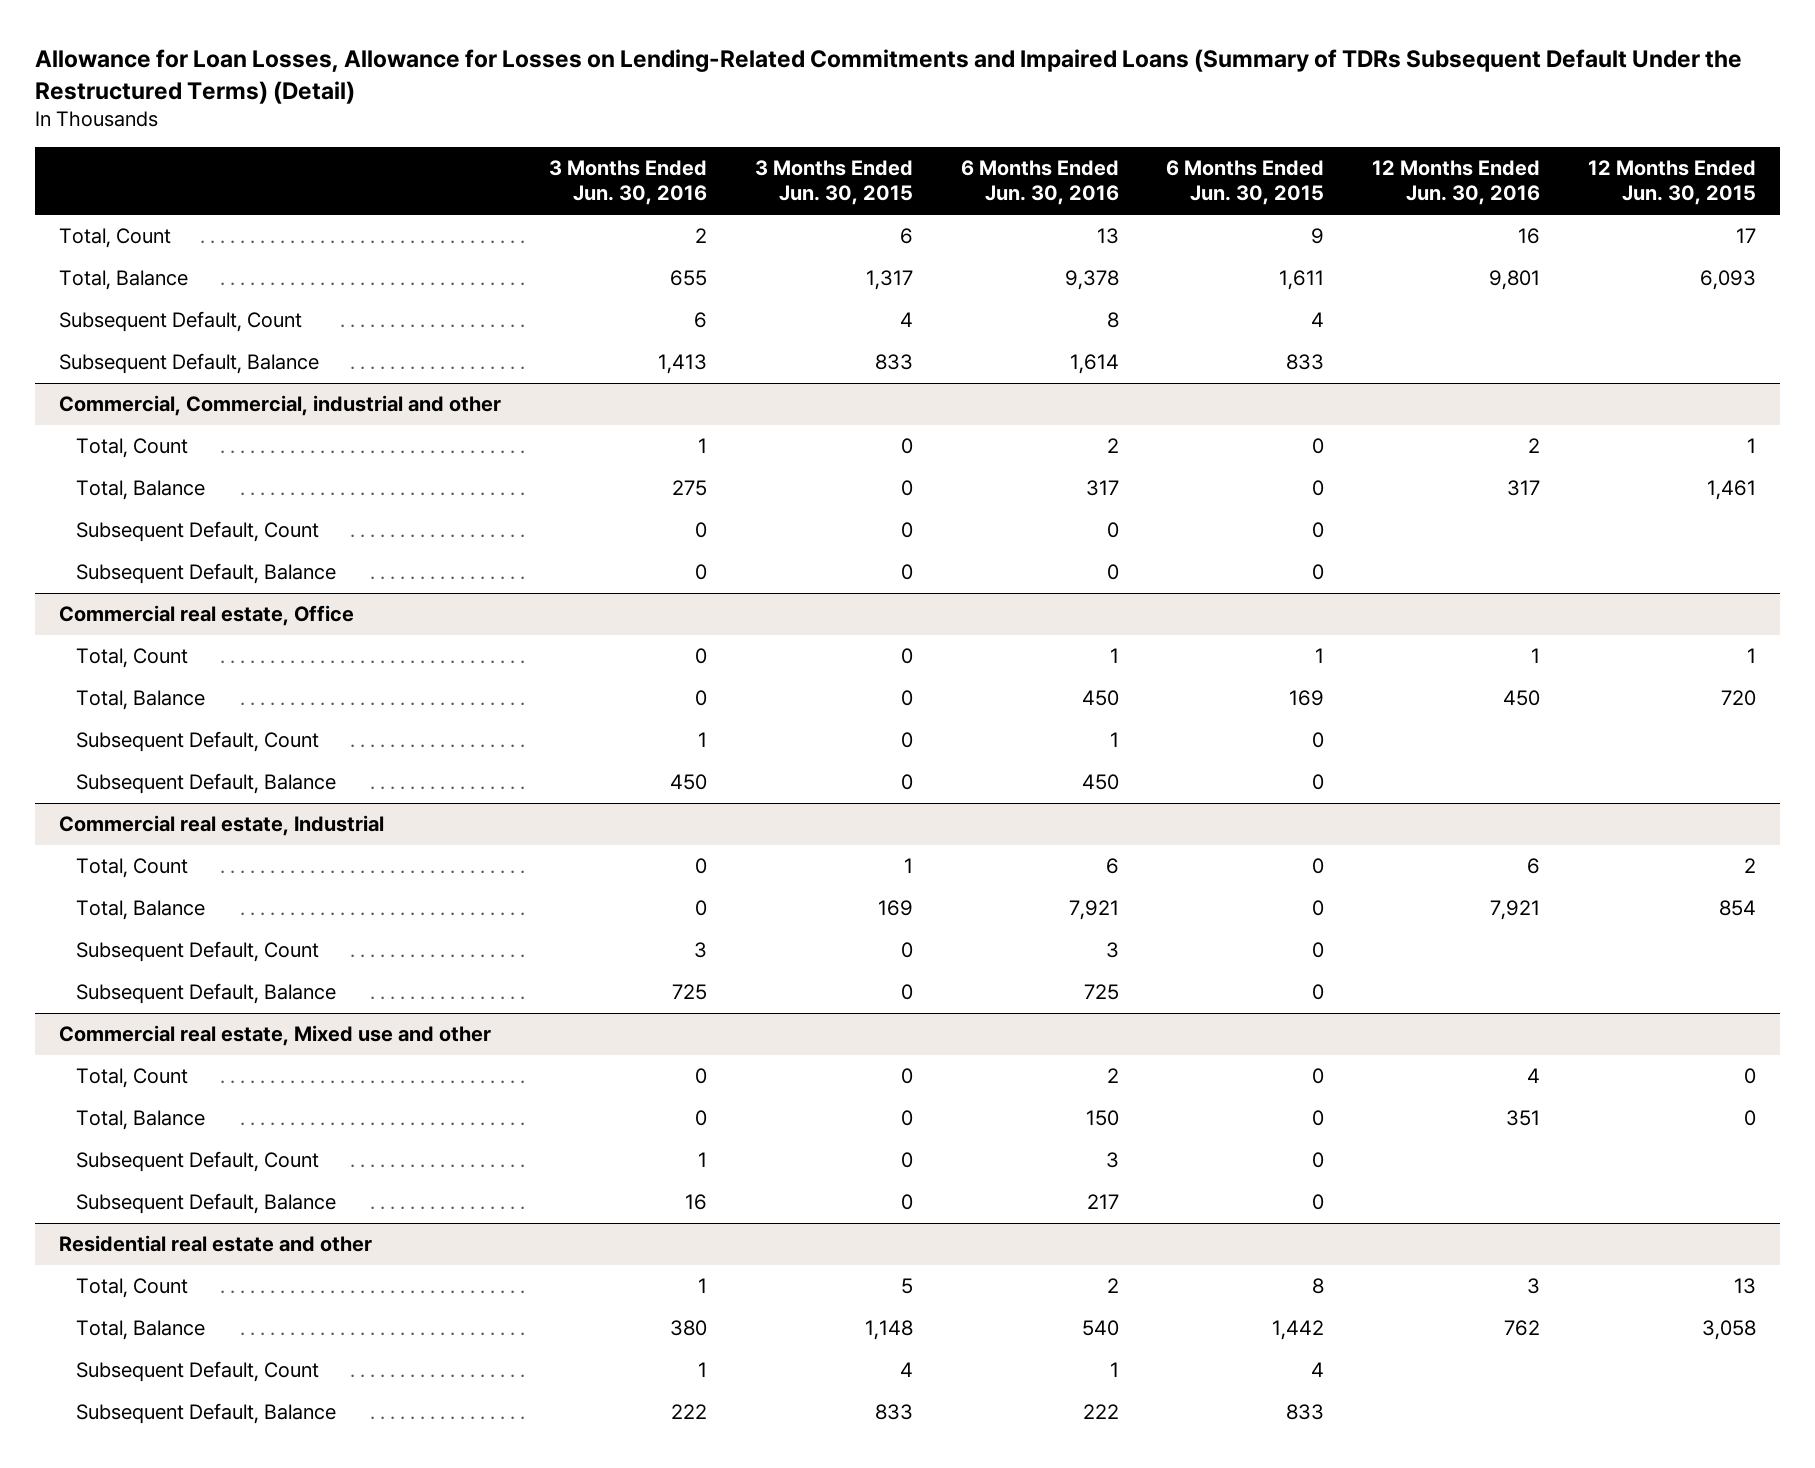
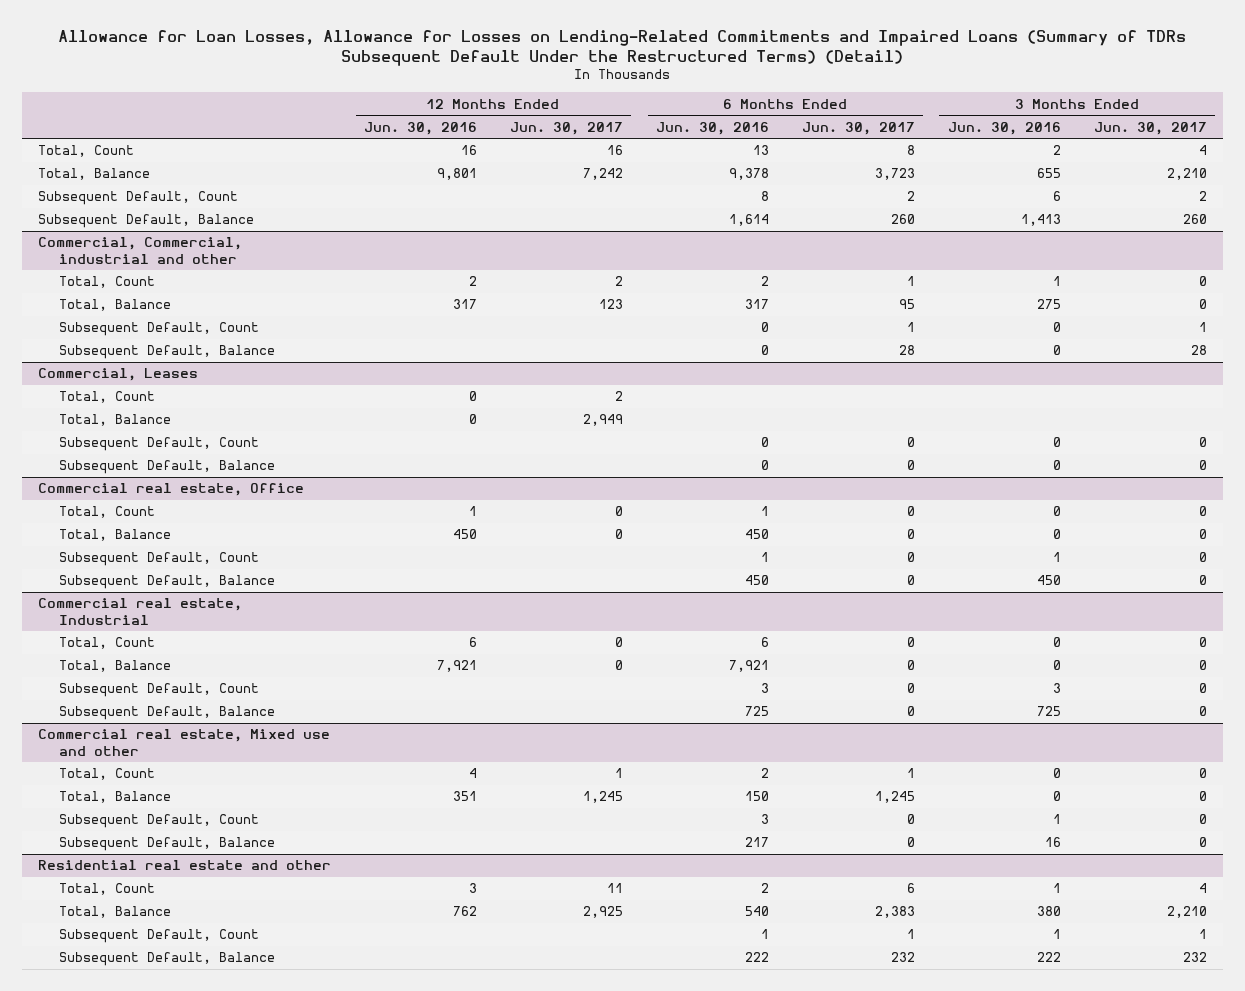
[754,159,913,206] 3 Months Ended Jun. 30, 2015 -> none
[1166,159,1325,206] 6 Months Ended Jun. 30, 2015 -> none
[1587,159,1756,206] 12 Months Ended Jun. 30, 2015 -> none
none -> [509,121,623,135] Jun. 30, 2017
none -> [801,121,915,135] Jun. 30, 2017
none -> [1093,121,1207,135] Jun. 30, 2017
none -> [38,368,199,382] Commercial, Leases
none -> [58,391,155,404] Total, Count
none -> [58,414,171,427] Total, Balance
none -> [58,437,259,452] Subsequent Default, Count
none -> [58,460,275,475] Subsequent Default, Balance

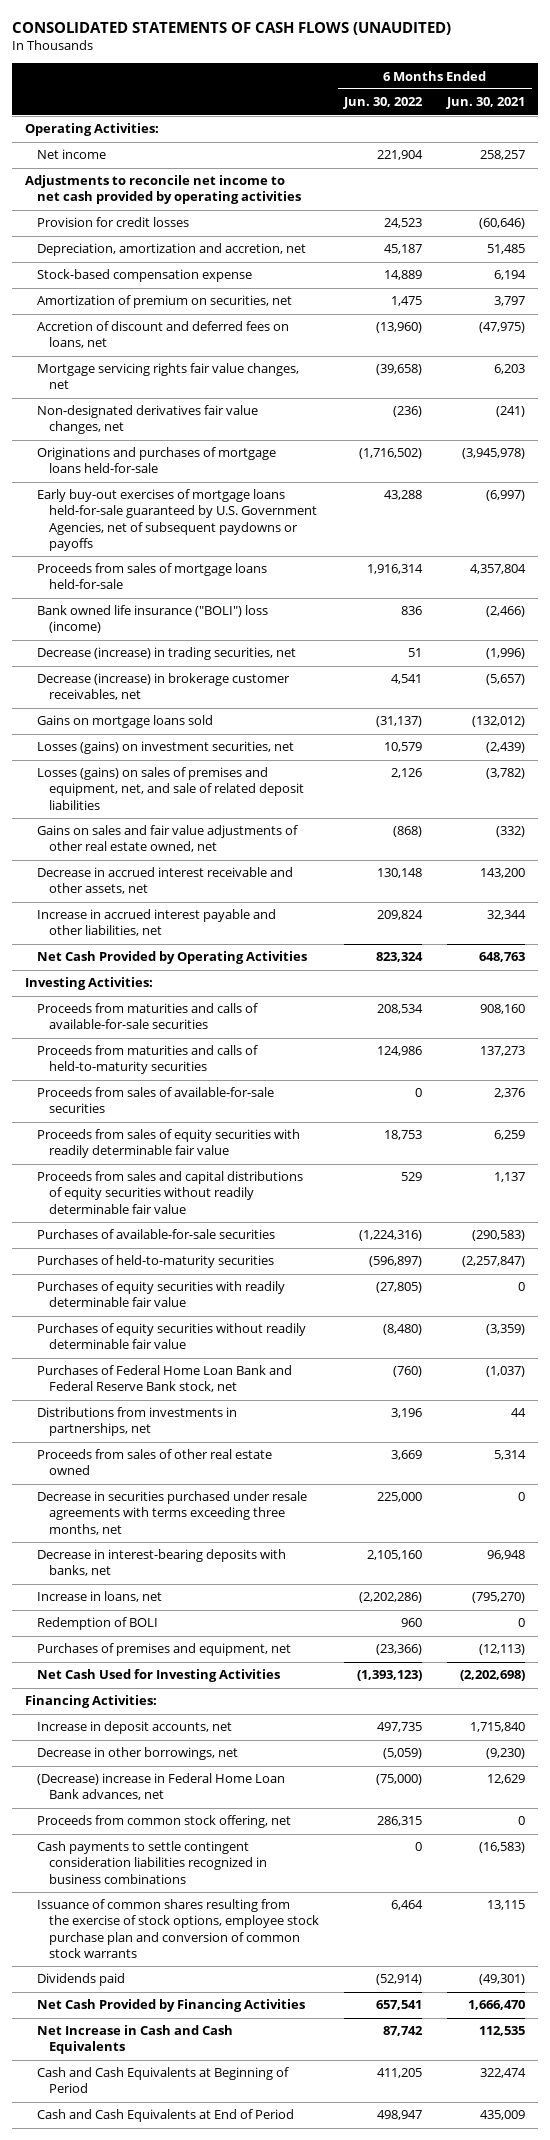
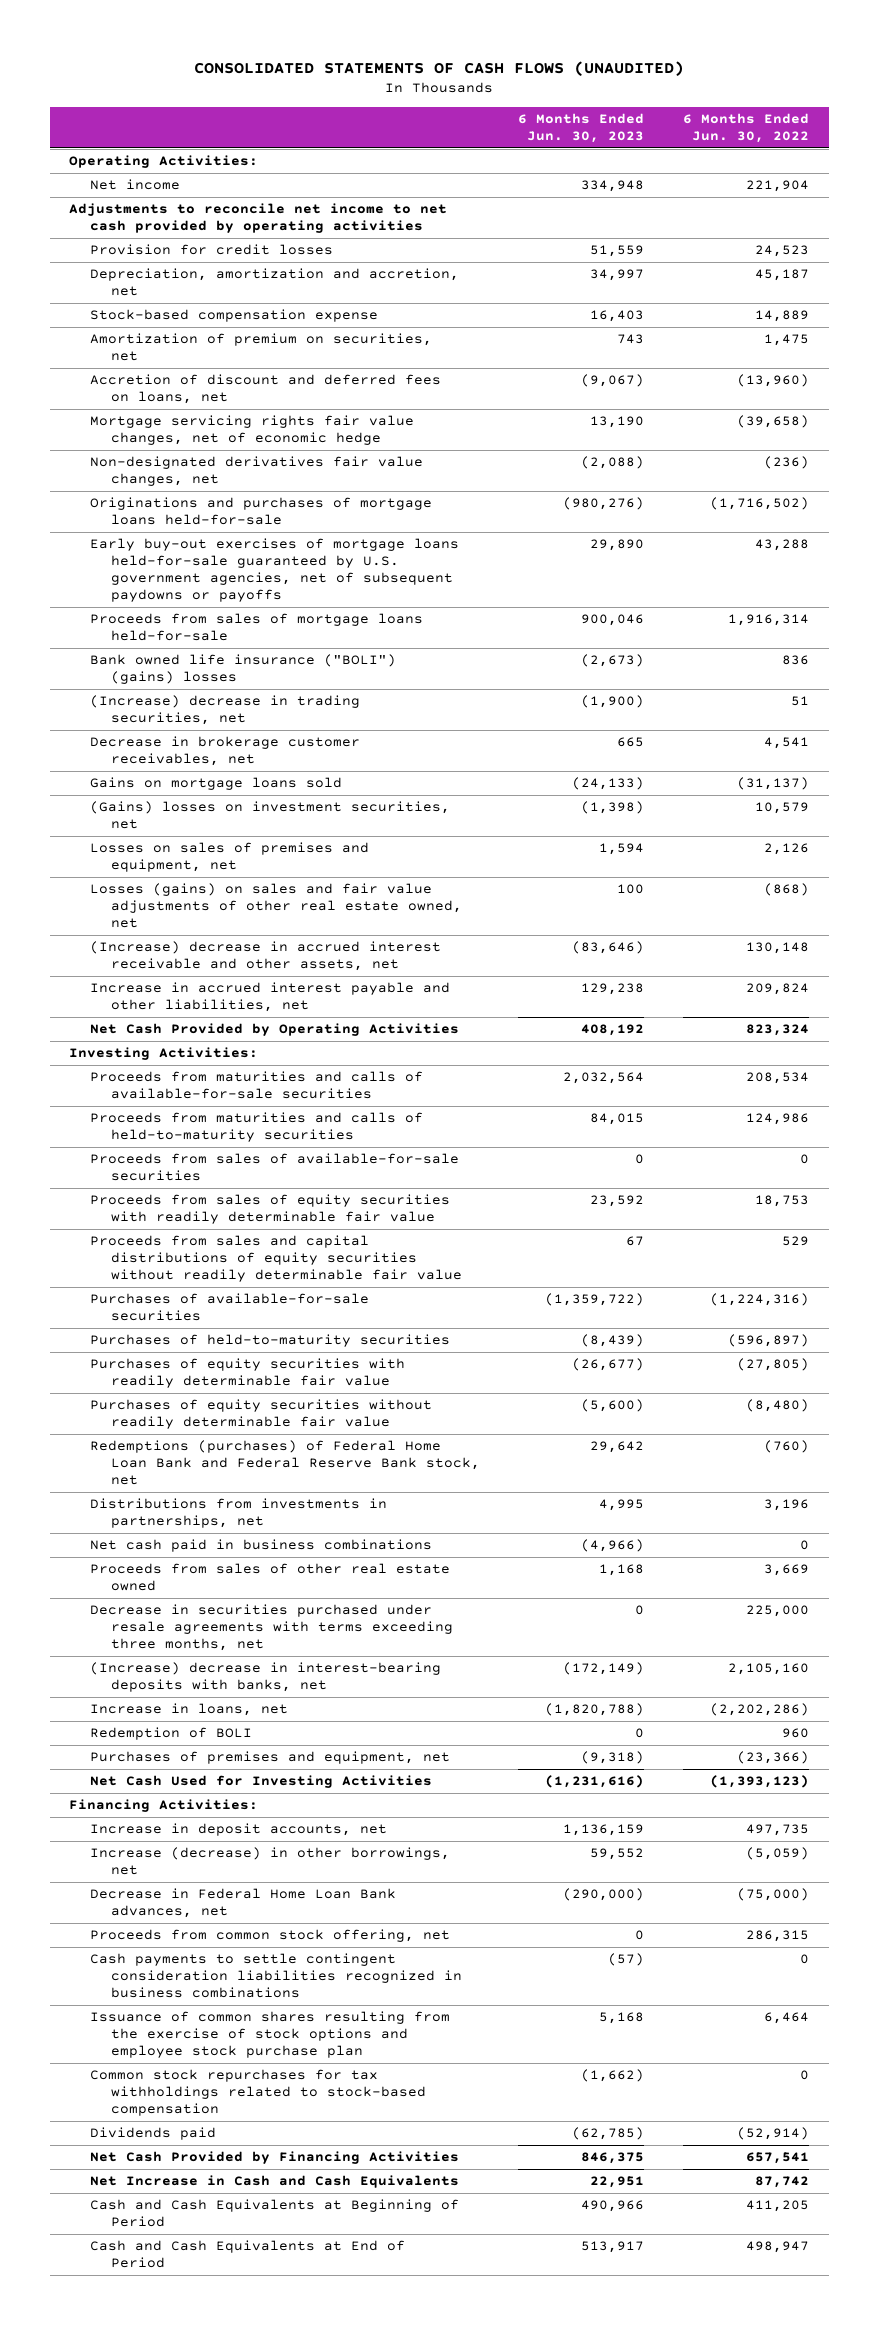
[446,97,526,110] Jun. 30, 2021 -> none
none -> [518,113,645,144] 6 Months Ended Jun. 30, 2023
[37,363,300,390] Mortgage servicing rights fair value changes, net -> [89,415,414,446] Mortgage servicing rights fair value changes, net of economic hedge
[37,489,318,551] Early buy-out exercises of mortgage loans held-for-sale guaranteed by U.S. Government Agencies, net of subsequent paydowns or payoffs -> [89,538,459,602] Early buy-out exercises of mortgage loans held-for-sale guaranteed by U.S. government agencies, net of subsequent paydowns or payoffs
[37,605,269,634] Bank owned life insurance ("BOLI") loss (income) -> [89,654,396,685] Bank owned life insurance ("BOLI") (gains) losses
[37,647,297,661] Decrease (increase) in trading securities, net -> [89,695,360,726] (Increase) decrease in trading securities, net
[37,673,291,701] Decrease (increase) in brokerage customer receivables, net -> [89,736,360,767] Decrease in brokerage customer receivables, net
[37,741,295,755] Losses (gains) on investment securities, net -> [89,801,450,830] (Gains) losses on investment securities, net
[37,767,305,810] Losses (gains) on sales of premises and equipment, net, and sale of related deposit liabilities -> [89,842,369,873] Losses on sales of premises and equipment, net
[37,825,299,853] Gains on sales and fair value adjustments of other real estate owned, net -> [89,883,462,929] Losses (gains) on sales and fair value adjustments of other real estate owned, net
[37,867,294,895] Decrease in accrued interest receivable and other assets, net -> [89,941,441,972] (Increase) decrease in accrued interest receivable and other assets, net
[37,1365,293,1393] Purchases of Federal Home Loan Bank and Federal Reserve Bank stock, net -> [89,1440,480,1486] Redemptions (purchases) of Federal Home Loan Bank and Federal Reserve Bank stock, net
none -> [89,1539,432,1553] Net cash paid in business combinations
[37,1549,287,1577] Decrease in interest-bearing deposits with banks, net -> [89,1662,441,1693] (Increase) decrease in interest-bearing deposits with banks, net
[37,1747,239,1761] Decrease in other borrowings, net -> [89,1847,450,1876] Increase (decrease) in other borrowings, net
[37,1773,286,1801] (Decrease) increase in Federal Home Loan Bank advances, net -> [89,1888,396,1919] Decrease in Federal Home Loan Bank advances, net
[37,1899,320,1958] Issuance of common shares resulting from the exercise of stock options, employee stock purchase plan and conversion of common stock warrants -> [89,2011,450,2059] Issuance of common shares resulting from the exercise of stock options and employee stock purchase plan
none -> [89,2069,426,2117] Common stock repurchases for tax withholdings related to stock-based compensation

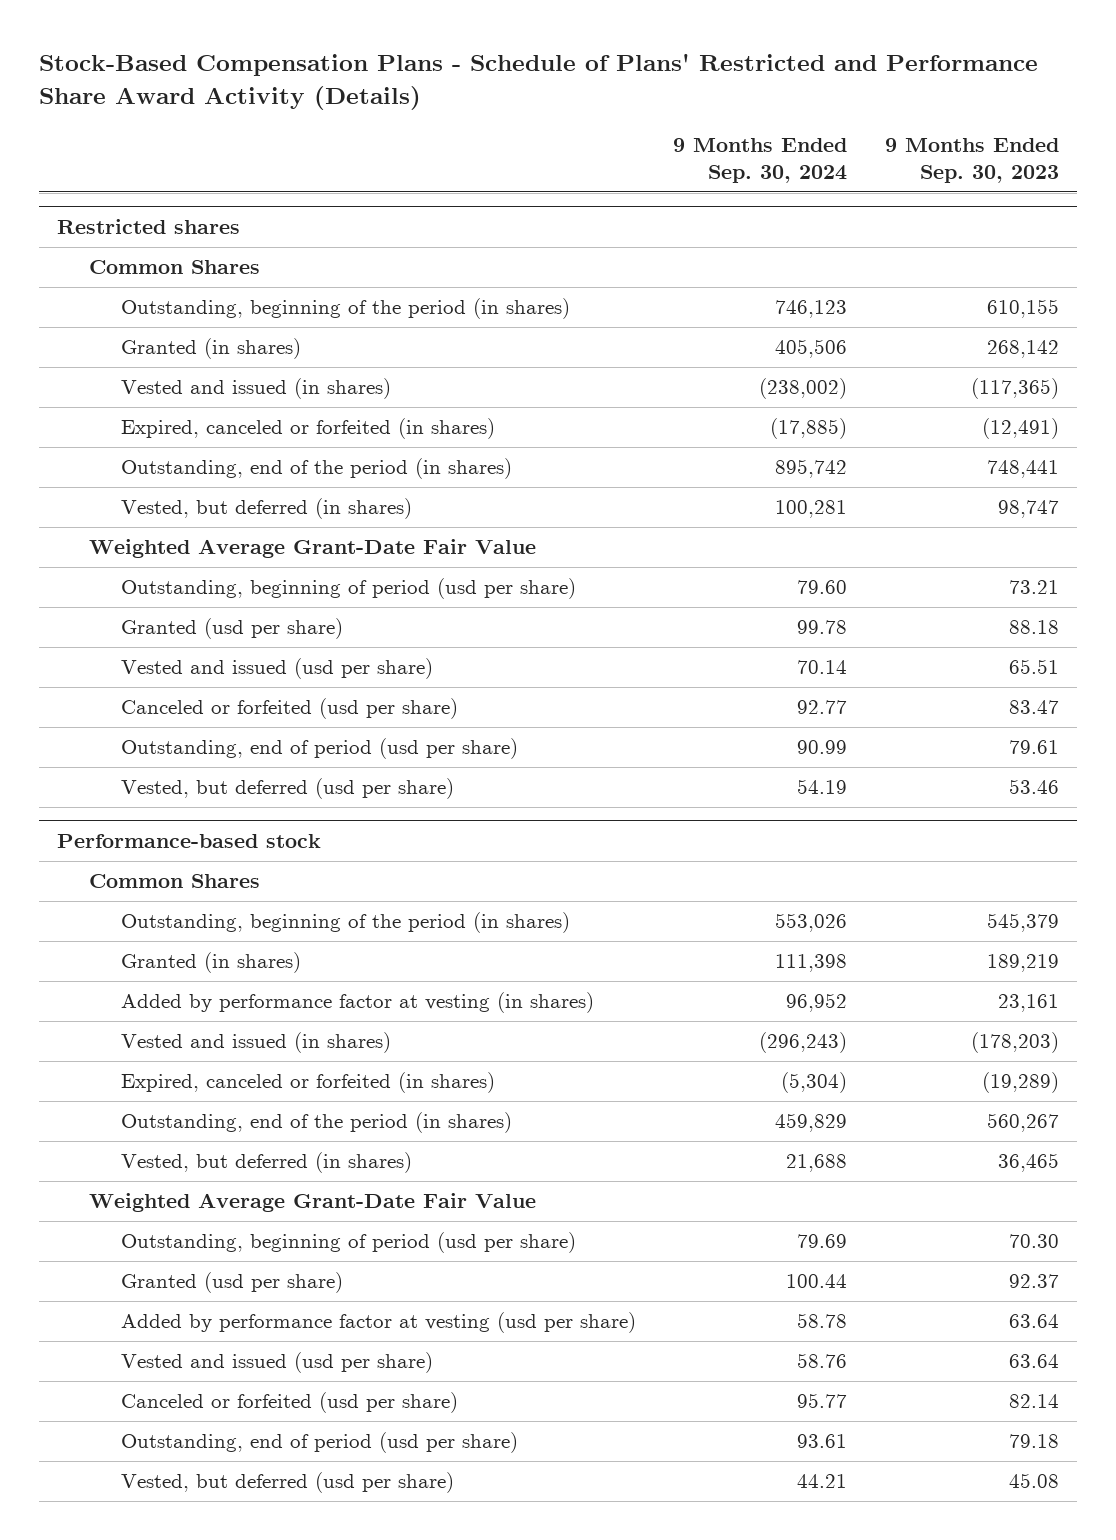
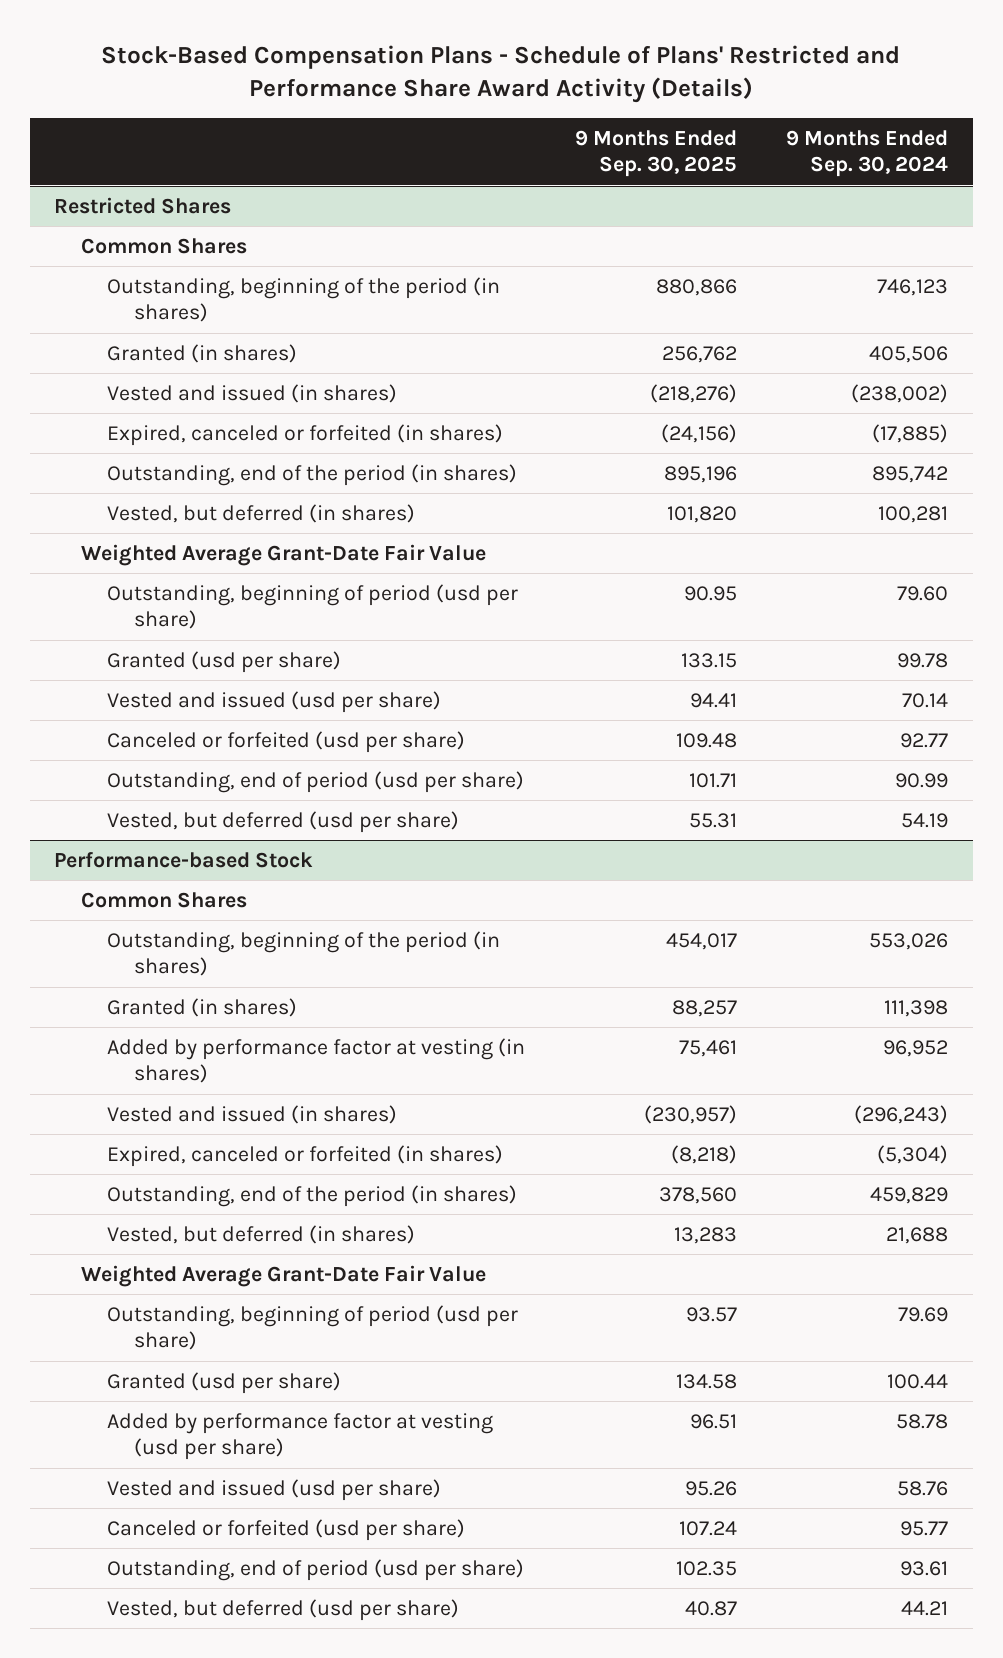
[884,137,1059,183] 9 Months Ended Sep. 30, 2023 -> none
none -> [574,129,737,178] 9 Months Ended Sep. 30, 2025
[57,218,241,234] Restricted shares -> [54,196,232,214] Restricted Shares
[57,833,322,848] Performance-based stock -> [54,851,314,868] Performance-based Stock

